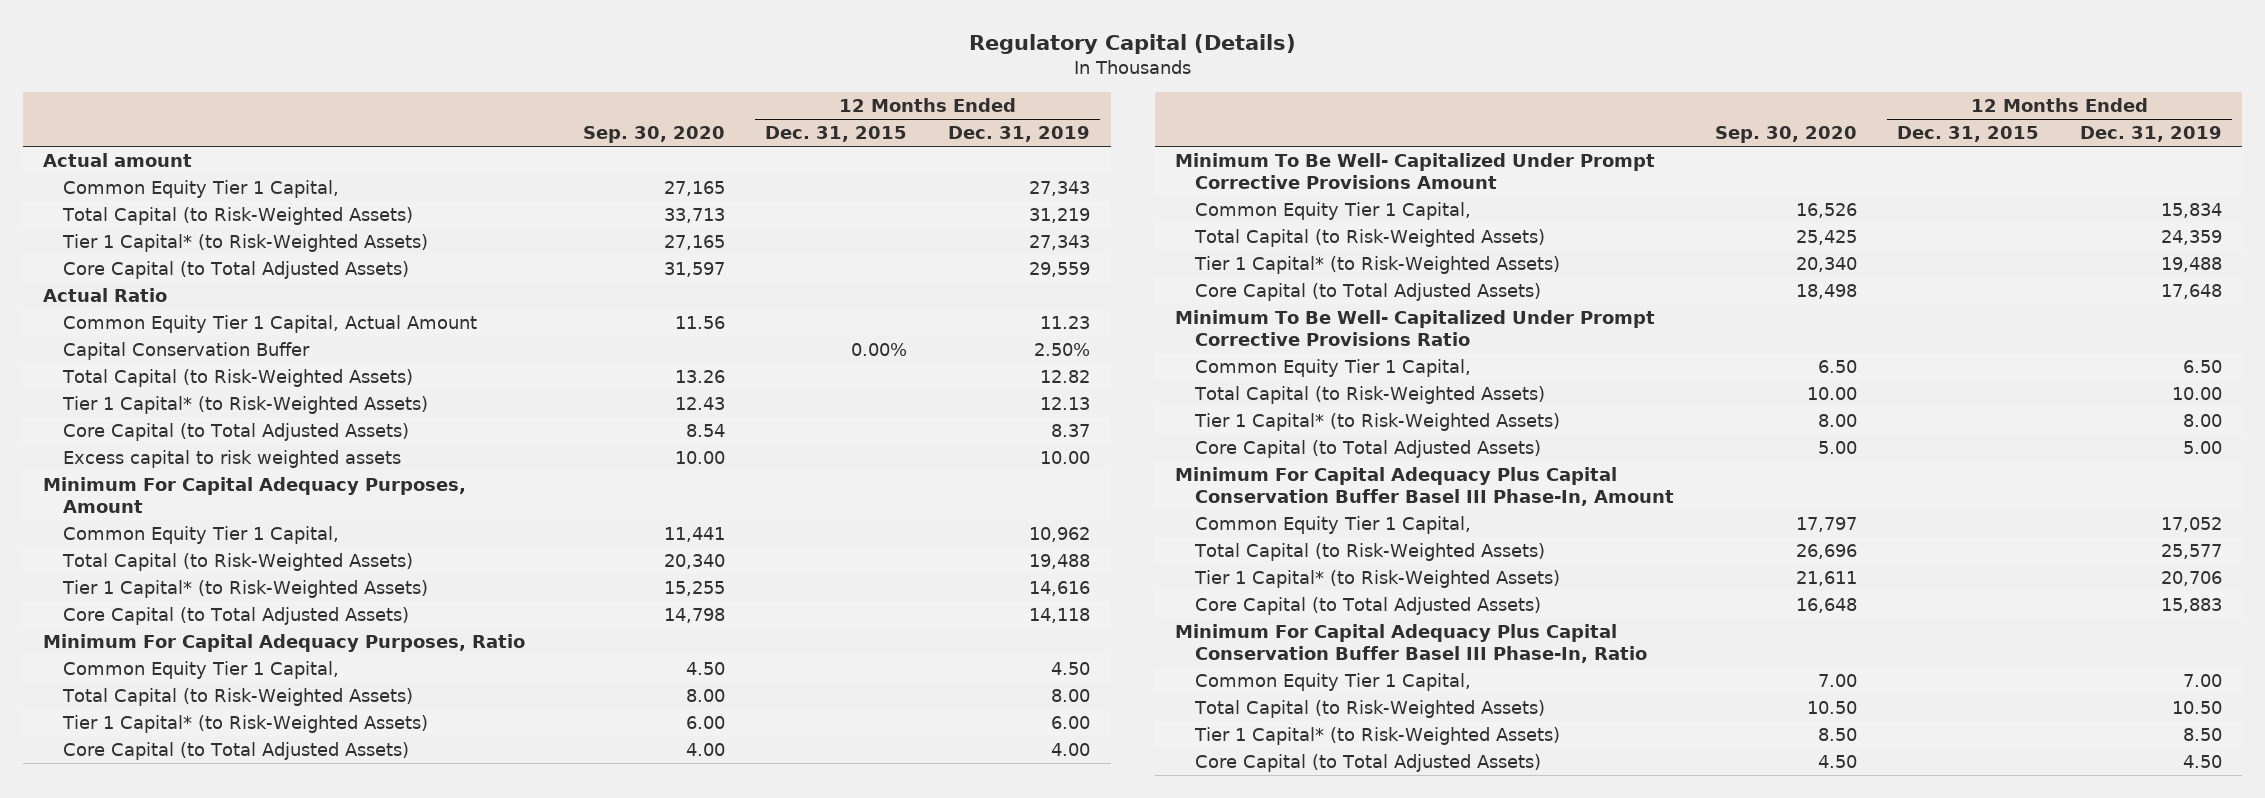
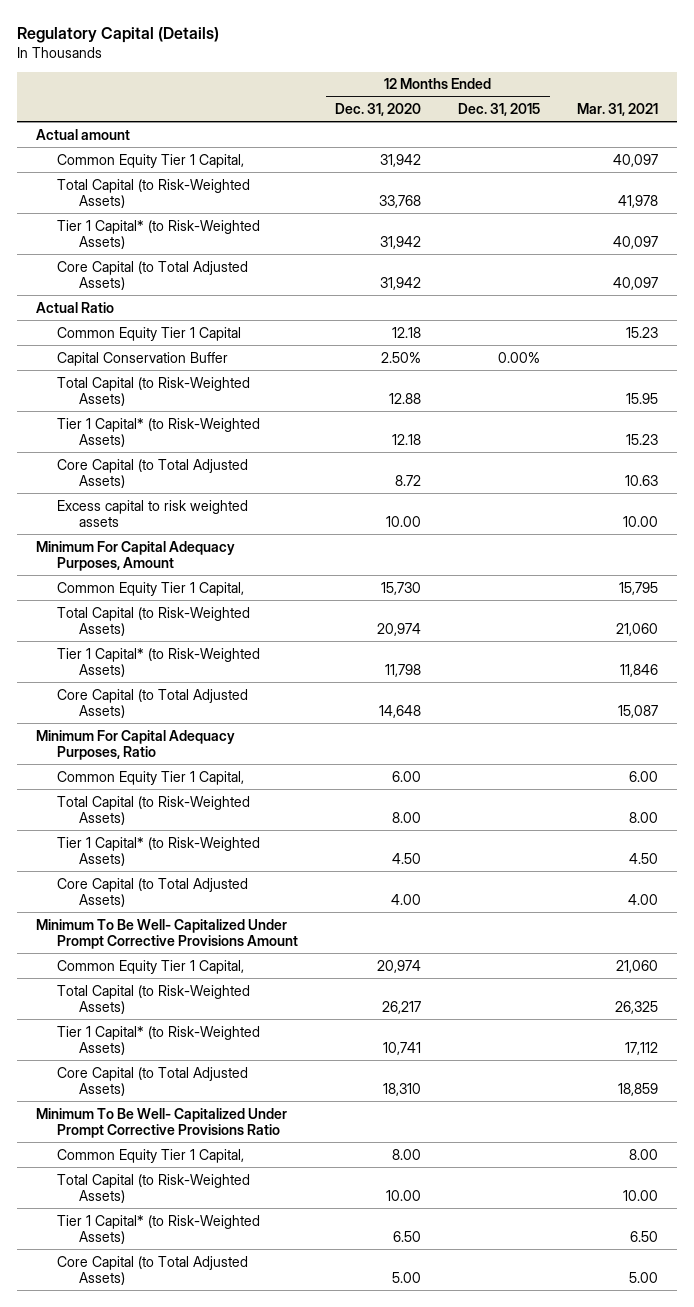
[582,126,725,144] Sep. 30, 2020 -> none
[948,126,1091,143] Dec. 31, 2019 -> none
none -> [335,103,422,117] Dec. 31, 2020
none -> [577,103,659,117] Mar. 31, 2021
[63,315,478,334] Common Equity Tier 1 Capital, Actual Amount -> [57,326,242,341] Common Equity Tier 1 Capital
[1174,467,1674,506] Minimum For Capital Adequacy Plus Capital Conservation Buffer Basel III Phase-In, Amount -> none
[1194,516,1471,535] Common Equity Tier 1 Capital, -> none
[1193,543,1545,562] Total Capital (to Risk-Weighted Assets) -> none
[1193,570,1560,589] Tier 1 Capital* (to Risk-Weighted Assets) -> none
[1194,597,1541,616] Core Capital (to Total Adjusted Assets) -> none
[1174,624,1647,663] Minimum For Capital Adequacy Plus Capital Conservation Buffer Basel III Phase-In, Ratio -> none
[1194,673,1471,692] Common Equity Tier 1 Capital, -> none
[1193,700,1545,719] Total Capital (to Risk-Weighted Assets) -> none
[1193,727,1560,746] Tier 1 Capital* (to Risk-Weighted Assets) -> none
[1194,754,1541,773] Core Capital (to Total Adjusted Assets) -> none

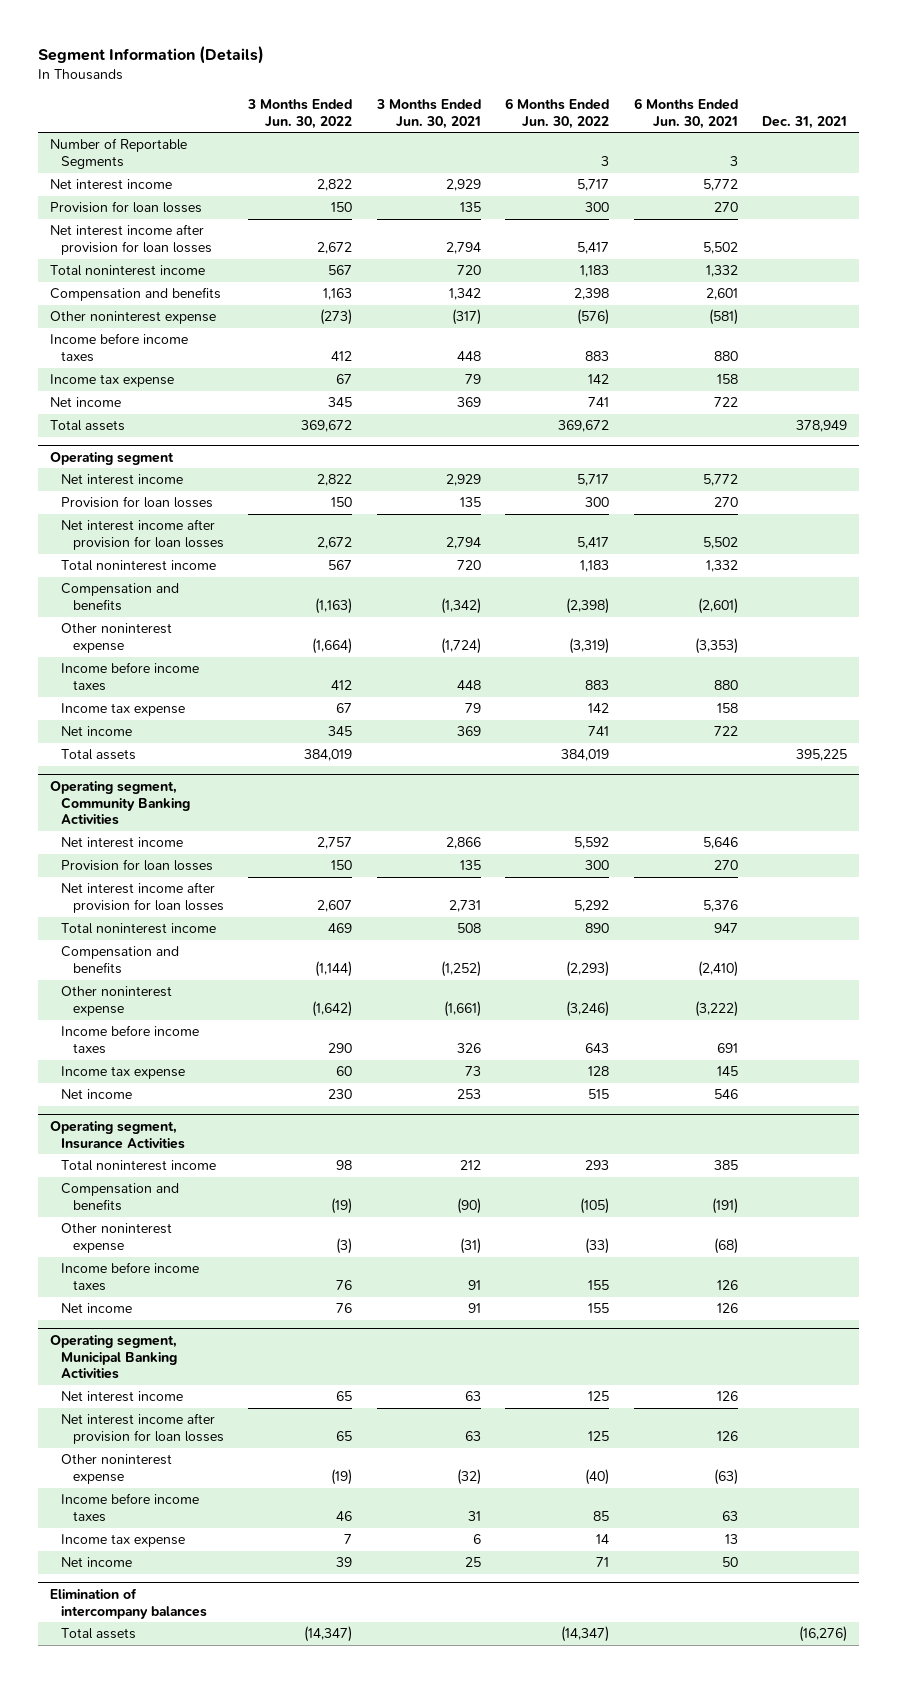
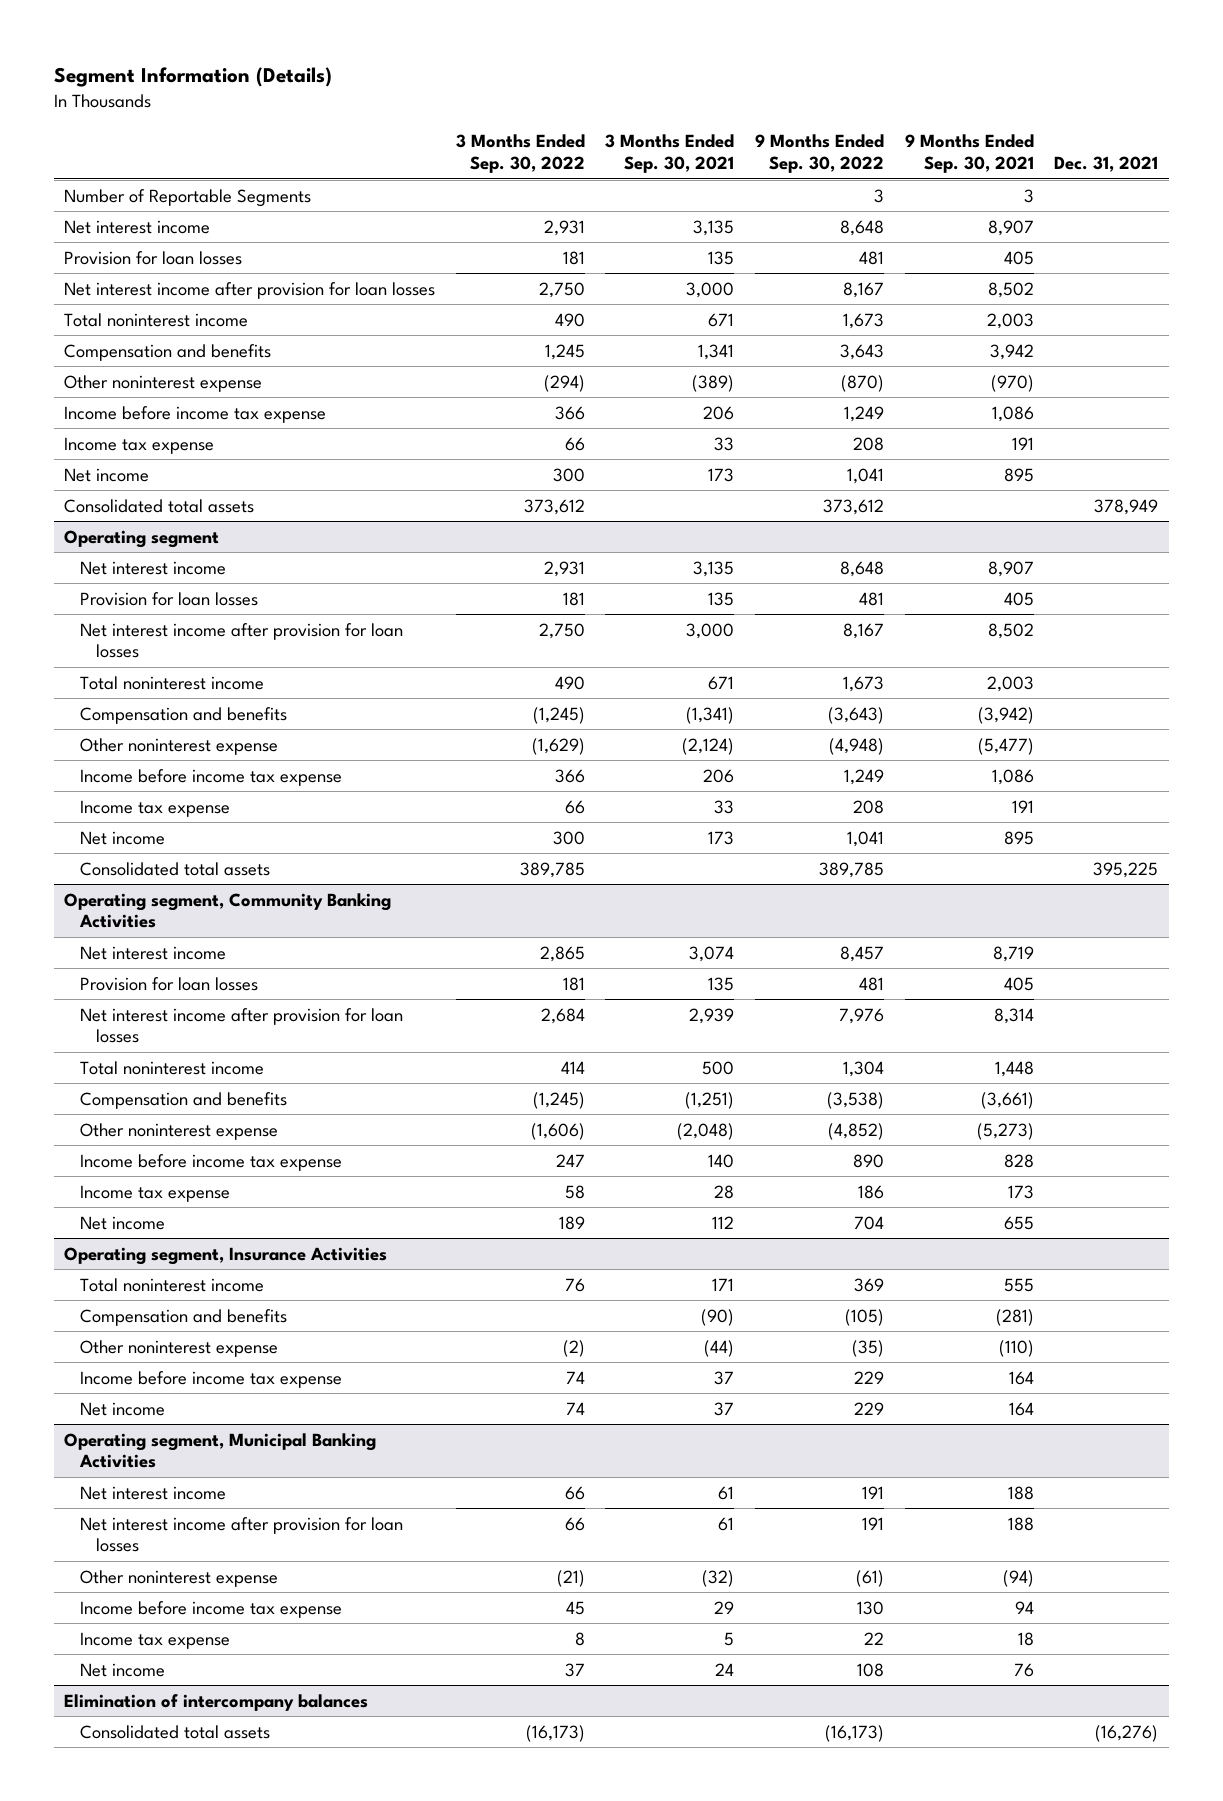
[247,98,353,129] 3 Months Ended Jun. 30, 2022 -> none
[375,98,481,129] 3 Months Ended Jun. 30, 2021 -> none
[505,97,610,129] 6 Months Ended Jun. 30, 2022 -> none
[633,97,738,129] 6 Months Ended Jun. 30, 2021 -> none
none -> [455,134,585,174] 3 Months Ended Sep. 30, 2022
none -> [605,134,735,174] 3 Months Ended Sep. 30, 2021
none -> [755,134,885,174] 9 Months Ended Sep. 30, 2022
none -> [904,134,1034,174] 9 Months Ended Sep. 30, 2021
[49,333,188,363] Income before income taxes -> [64,405,327,423] Income before income tax expense
[49,420,125,432] Total assets -> [64,498,255,513] Consolidated total assets
[61,662,200,692] Income before income taxes -> [79,768,342,786] Income before income tax expense
[61,749,137,761] Total assets -> [79,861,270,876] Consolidated total assets
[61,1025,200,1055] Income before income taxes -> [79,1153,342,1171] Income before income tax expense
[61,1262,200,1292] Income before income taxes -> [79,1370,342,1388] Income before income tax expense
[61,1493,200,1523] Income before income taxes -> [79,1600,342,1618] Income before income tax expense
[61,1628,137,1640] Total assets -> [79,1724,270,1739] Consolidated total assets

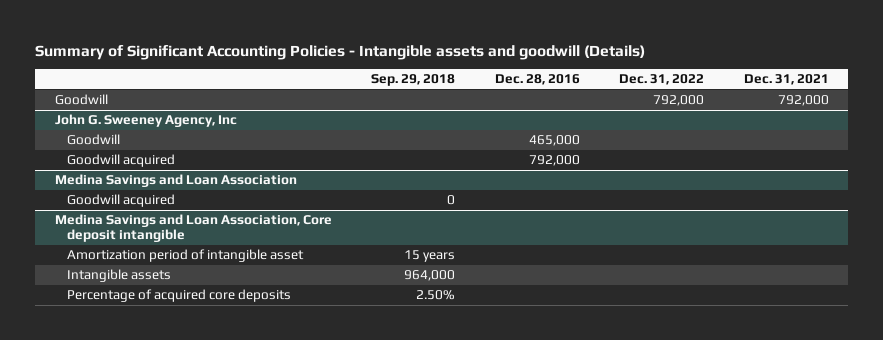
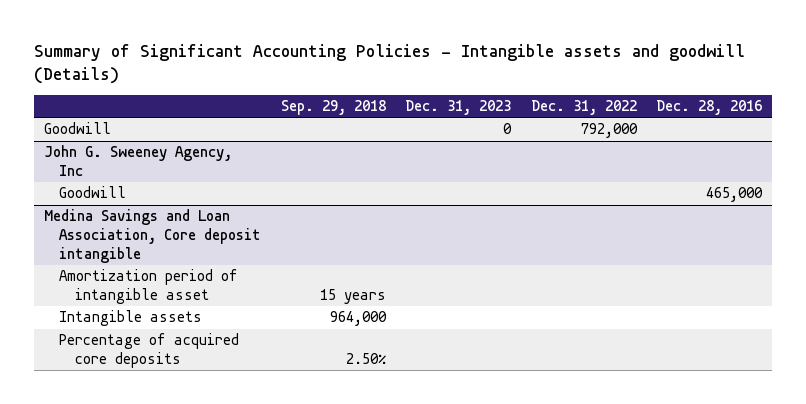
[743,74,829,86] Dec. 31, 2021 -> none
none -> [405,100,512,116] Dec. 31, 2023
[66,154,175,168] Goodwill acquired -> none
[54,174,297,188] Medina Savings and Loan Association -> none
[66,194,175,208] Goodwill acquired -> none

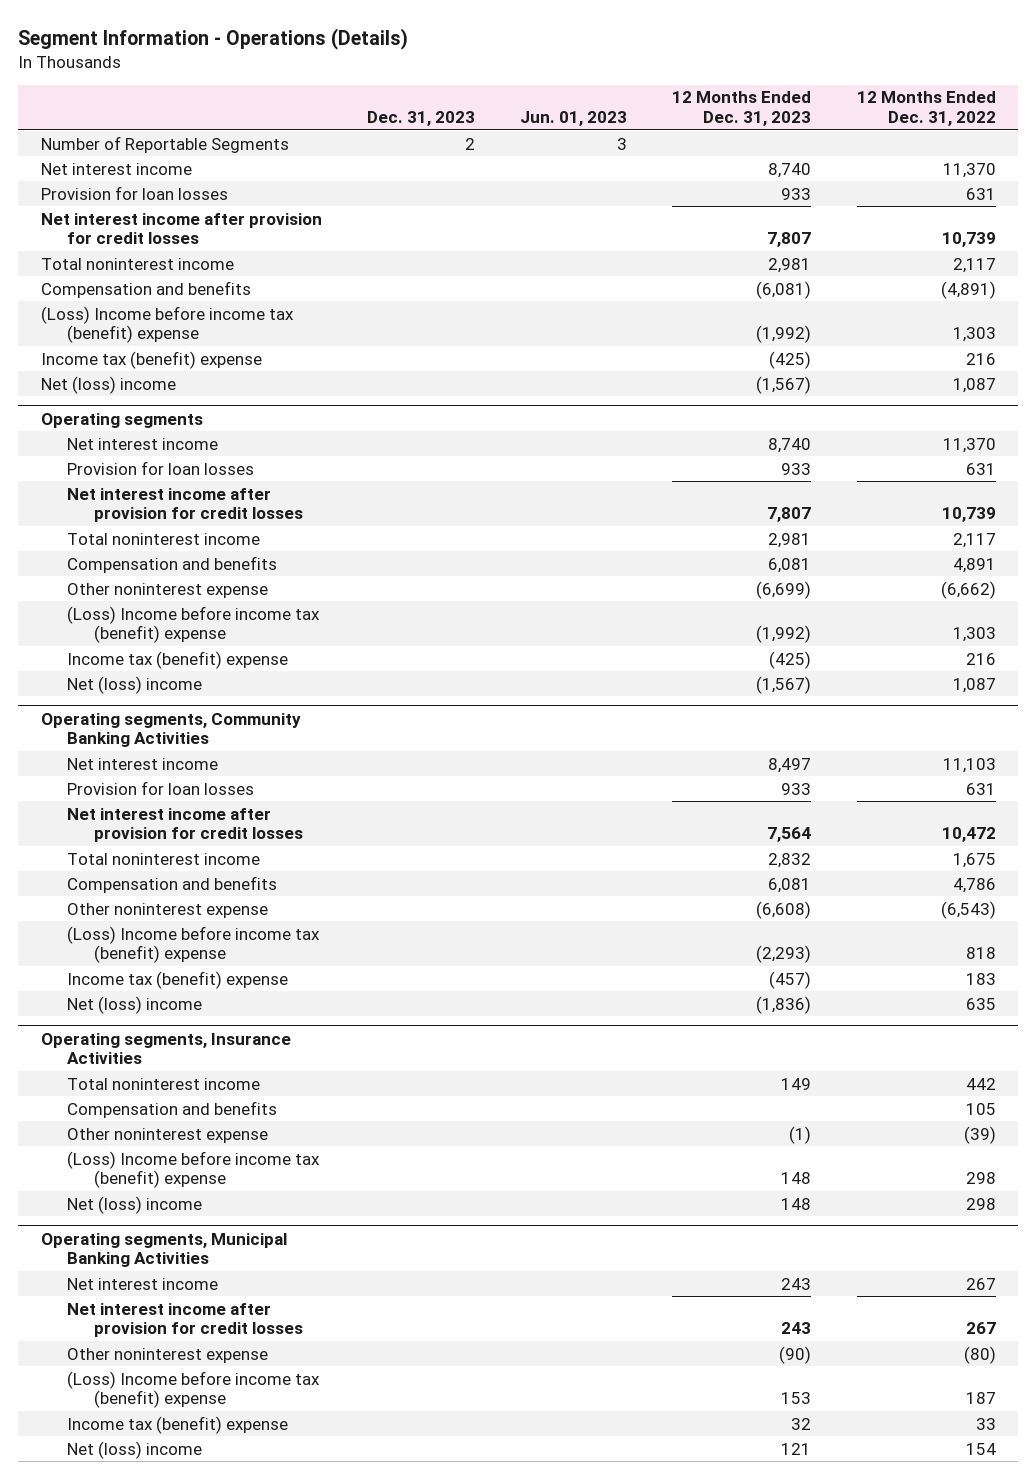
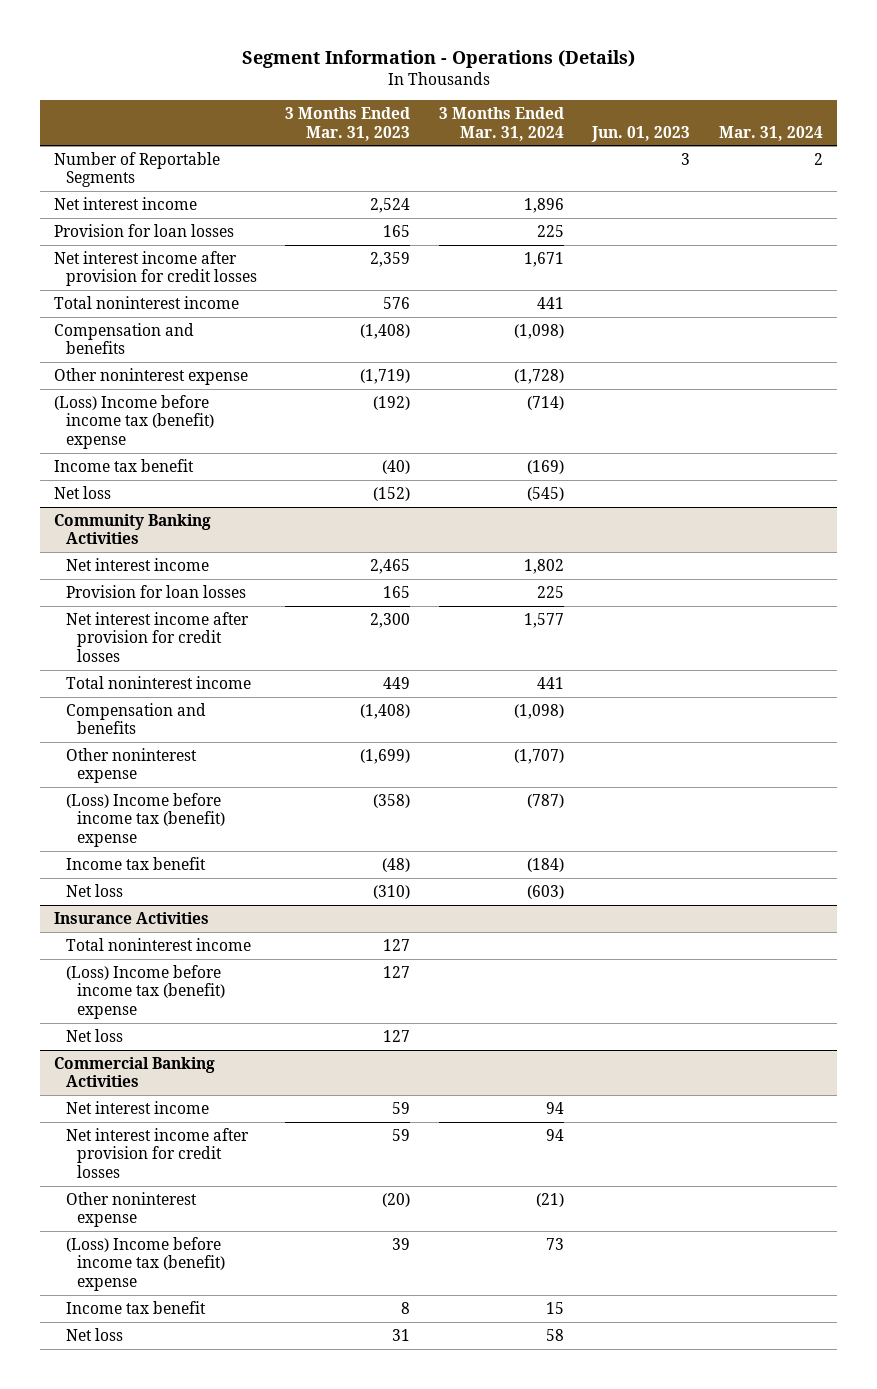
[366,111,475,127] Dec. 31, 2023 -> none
[672,91,812,127] 12 Months Ended Dec. 31, 2023 -> none
[856,91,996,127] 12 Months Ended Dec. 31, 2022 -> none
none -> [285,107,411,141] 3 Months Ended Mar. 31, 2023
none -> [438,107,564,141] 3 Months Ended Mar. 31, 2024
none -> [719,125,824,141] Mar. 31, 2024
none -> [54,367,249,385] Other noninterest expense
[40,412,203,428] Operating segments -> none
[67,437,219,450] Net interest income -> none
[67,460,255,475] Provision for loan losses -> none
[67,487,304,523] Net interest income after provision for credit losses -> none
[67,532,261,545] Total noninterest income -> none
[67,555,278,573] Compensation and benefits -> none
[67,582,269,598] Other noninterest expense -> none
[67,605,321,644] (Loss) Income before income tax (benefit) expense -> none
[67,650,289,669] Income tax (benefit) expense -> none
[67,675,203,694] Net (loss) income -> none
[40,350,262,369] Income tax (benefit) expense -> [54,458,195,472] Income tax benefit
[40,375,176,394] Net (loss) income -> [54,485,112,499] Net loss
[40,712,301,748] Operating segments, Community Banking Activities -> [54,513,212,545] Community Banking Activities
[67,970,289,989] Income tax (benefit) expense -> [65,856,206,870] Income tax benefit
[67,995,203,1014] Net (loss) income -> [65,883,123,897] Net loss
[40,1032,291,1065] Operating segments, Insurance Activities -> [54,911,210,924] Insurance Activities
[67,1100,278,1118] Compensation and benefits -> none
[67,1127,269,1143] Other noninterest expense -> none
[40,1232,287,1268] Operating segments, Municipal Banking Activities -> none
[67,1277,219,1290] Net interest income -> none
[67,1302,304,1338] Net interest income after provision for credit losses -> none
[67,1347,269,1363] Other noninterest expense -> none
[67,1370,321,1409] (Loss) Income before income tax (benefit) expense -> none
[67,1415,289,1434] Income tax (benefit) expense -> none
[67,1440,203,1459] Net (loss) income -> none
[67,1195,203,1214] Net (loss) income -> [65,1028,123,1042] Net loss
none -> [54,1056,216,1088] Commercial Banking Activities
none -> [65,1100,209,1114] Net interest income
none -> [65,1127,249,1179] Net interest income after provision for credit losses
none -> [65,1191,197,1228] Other noninterest expense
none -> [65,1236,225,1292] (Loss) Income before income tax (benefit) expense
none -> [65,1300,206,1314] Income tax benefit
none -> [65,1327,123,1341] Net loss

